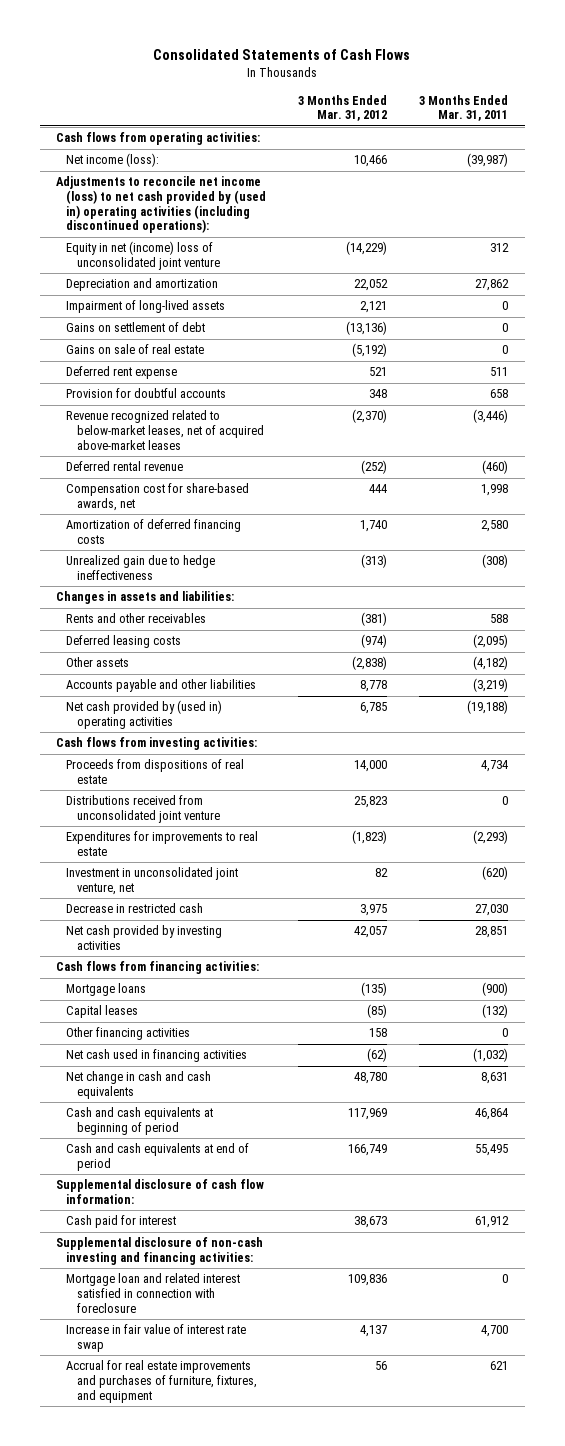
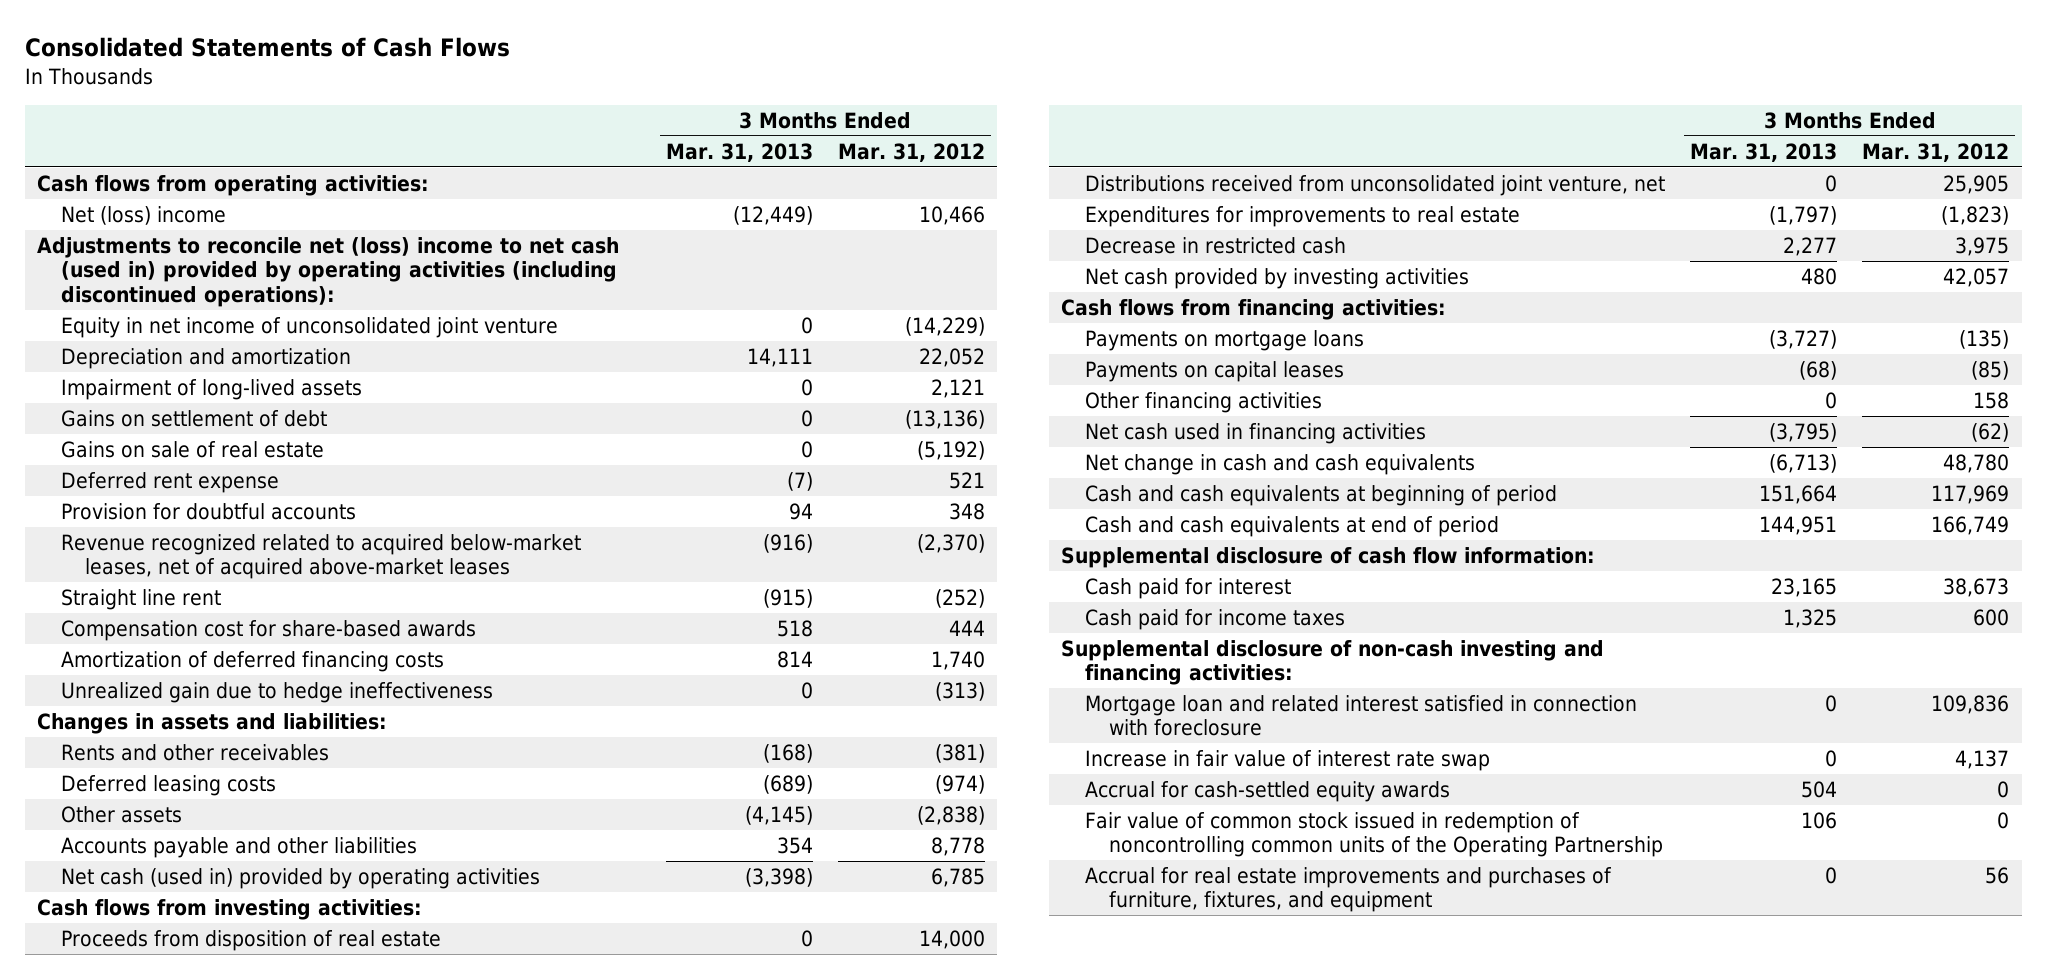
[419,94,509,122] 3 Months Ended Mar. 31, 2011 -> none
none -> [665,142,813,162] Mar. 31, 2013
[66,153,160,168] Net income (loss): -> [61,206,227,226] Net (loss) income
[56,176,267,234] Adjustments to reconcile net income (loss) to net cash provided by (used in) operating activities (including discontinued operations): -> [37,237,620,307] Adjustments to reconcile net (loss) income to net cash (used in) provided by operating activities (including discontinued operations):
[66,241,220,271] Equity in net (income) loss of unconsolidated joint venture -> [61,317,559,339] Equity in net income of unconsolidated joint venture
[66,410,264,450] Revenue recognized related to below-market leases, net of acquired above-market leases -> [61,534,582,580] Revenue recognized related to acquired below-market leases, net of acquired above-market leases
[66,461,184,472] Deferred rental revenue -> [61,589,222,611] Straight line rent
[66,483,250,512] Compensation cost for share-based awards, net -> [61,620,477,642] Compensation cost for share-based awards
[66,700,223,730] Net cash provided by (used in) operating activities -> [61,868,541,890] Net cash (used in) provided by operating activities
[66,759,245,785] Proceeds from dispositions of real estate -> [61,930,442,952] Proceeds from disposition of real estate
[66,795,220,824] Distributions received from unconsolidated joint venture -> [1085,175,1666,197] Distributions received from unconsolidated joint venture, net
[354,796,388,809] 25,823 -> [1943,175,2010,195] 25,905
[66,867,239,896] Investment in unconsolidated joint venture, net -> none
[66,983,147,997] Mortgage loans -> [1085,330,1365,352] Payments on mortgage loans
[66,1005,139,1019] Capital leases -> [1085,361,1345,383] Payments on capital leases
none -> [1085,609,1346,631] Cash paid for income taxes
none -> [1085,781,1451,803] Accrual for cash-settled equity awards
none -> [1085,812,1664,858] Fair value of common stock issued in redemption of noncontrolling common units of the Operating Partnership

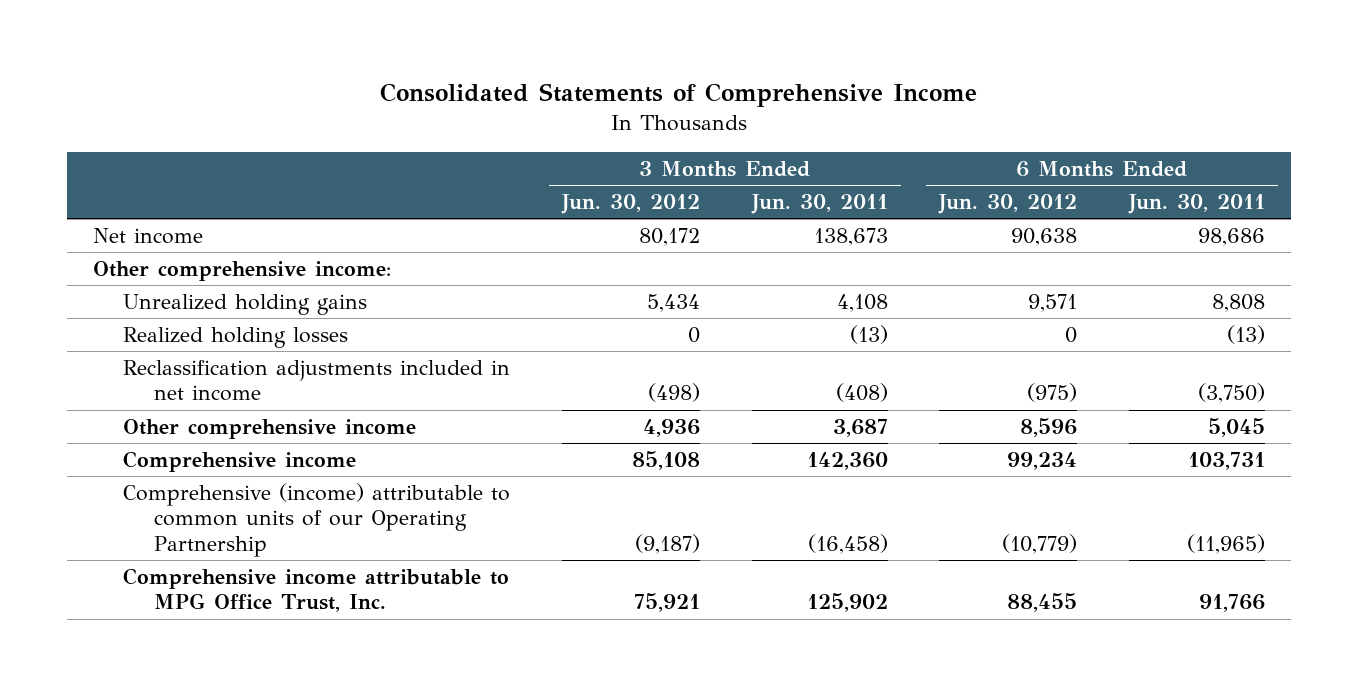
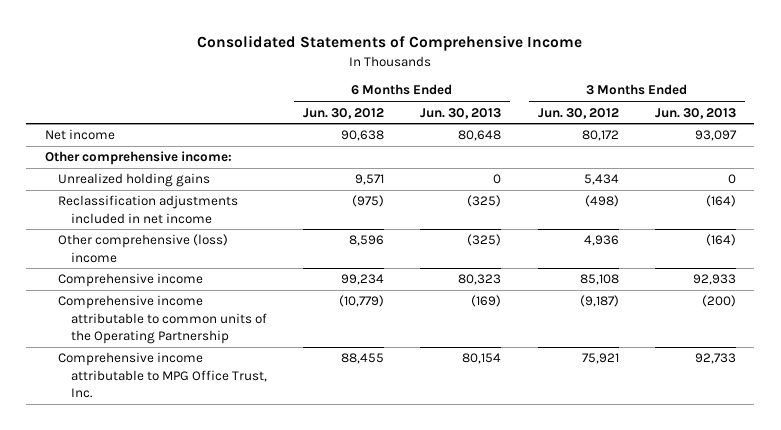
[750,194,888,215] Jun. 30, 2011 -> none
[1128,194,1266,215] Jun. 30, 2011 -> none
none -> [420,107,502,119] Jun. 30, 2013
none -> [655,107,737,119] Jun. 30, 2013
[123,327,349,349] Realized holding losses -> none
[123,419,417,440] Other comprehensive income -> [57,234,228,263] Other comprehensive (loss) income
[123,483,511,557] Comprehensive (income) attributable to common units of our Operating Partnership -> [57,295,267,344] Comprehensive income attributable to common units of the Operating Partnership

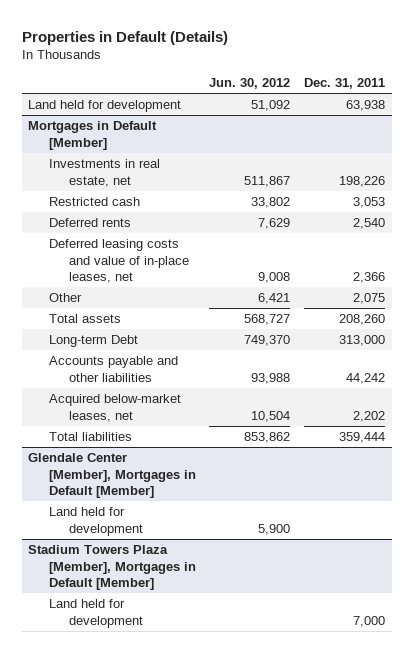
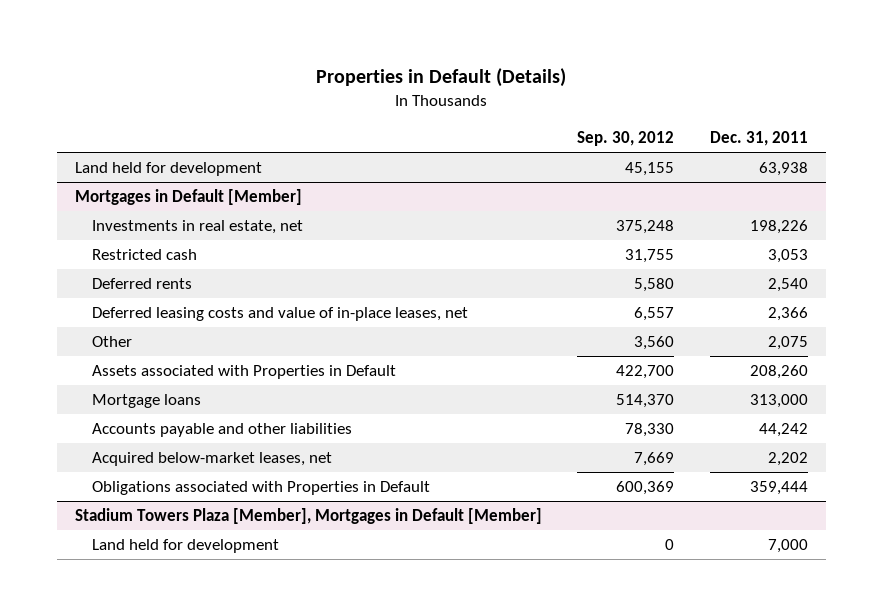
[209,78,291,90] Jun. 30, 2012 -> none
none -> [577,131,675,147] Sep. 30, 2012
[48,314,121,324] Total assets -> [91,364,396,379] Assets associated with Properties in Default
[48,335,138,348] Long-term Debt -> [91,393,201,408] Mortgage loans
[28,453,196,498] Glendale Center [Member], Mortgages in Default [Member] -> none
[48,507,144,536] Land held for development -> none
[48,432,132,442] Total liabilities -> [91,480,430,495] Obligations associated with Properties in Default

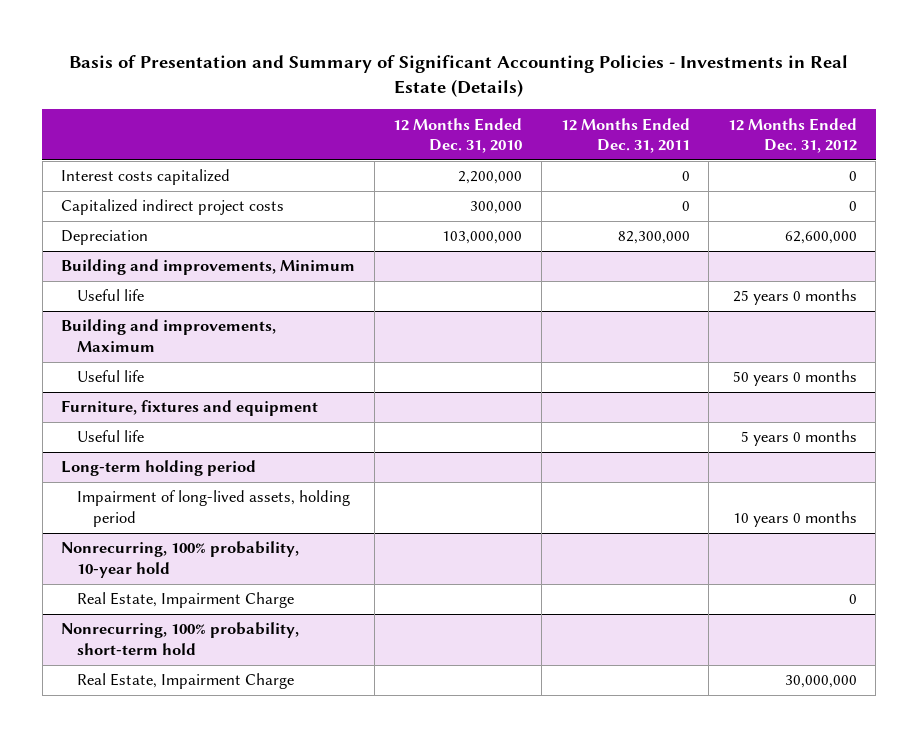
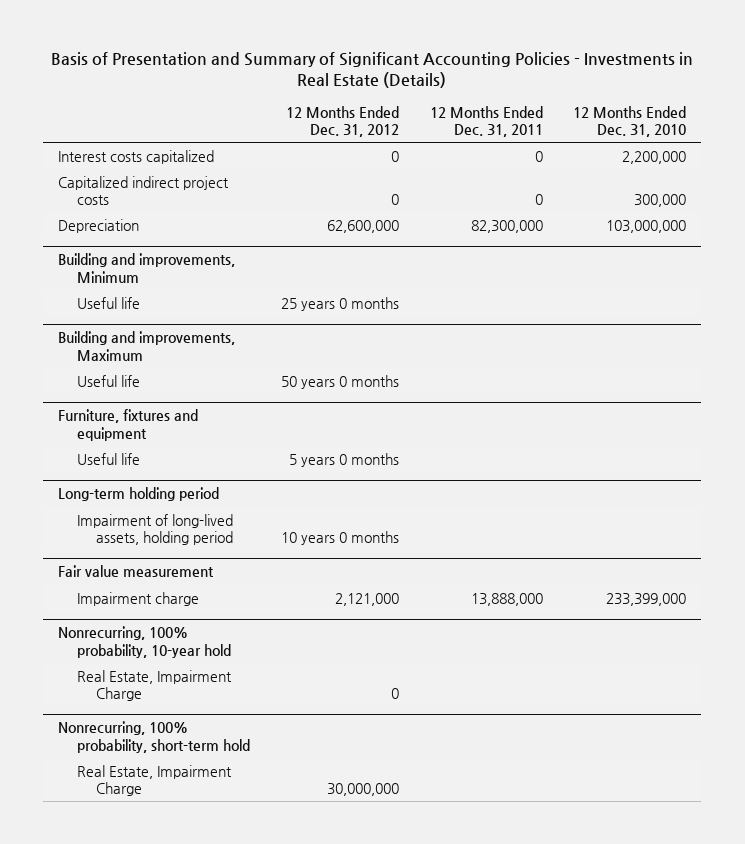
none -> [58,565,215,578] Fair value measurement
none -> [77,591,200,606] Impairment charge

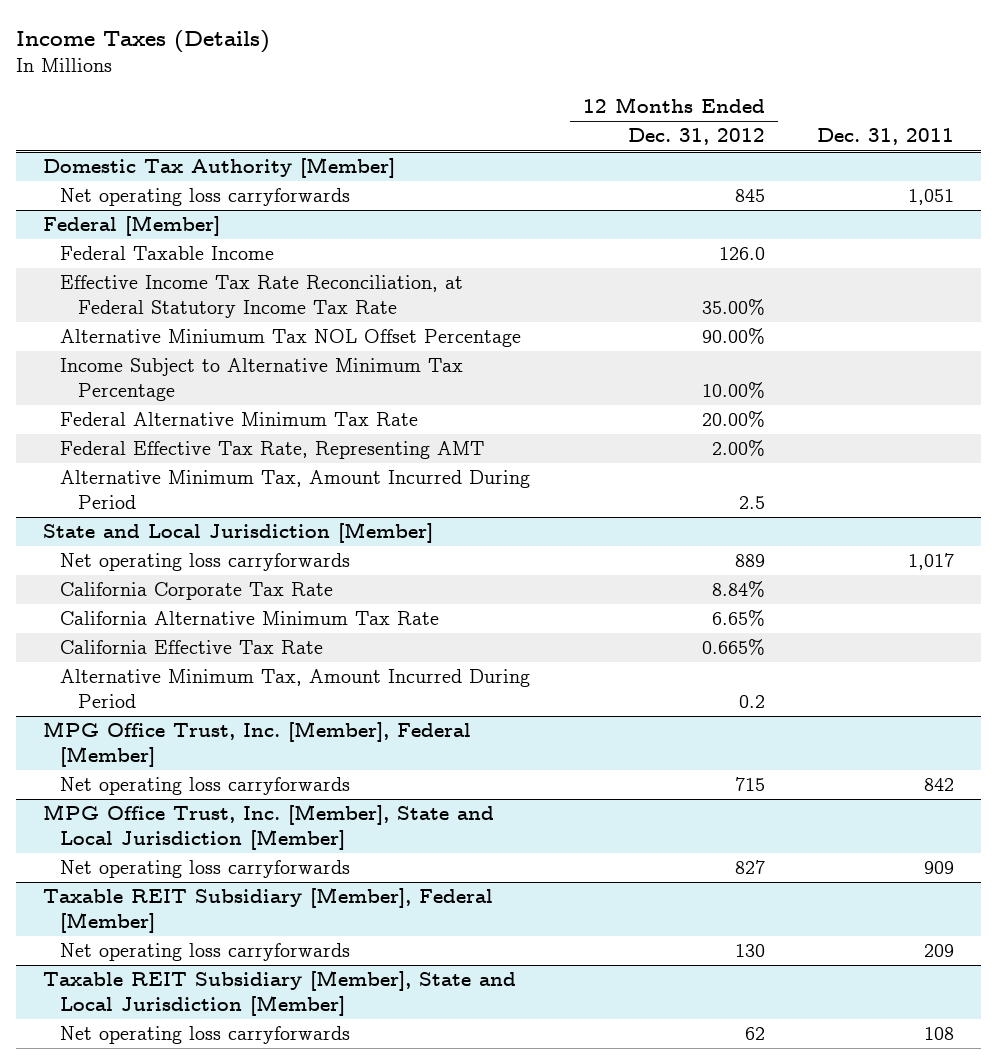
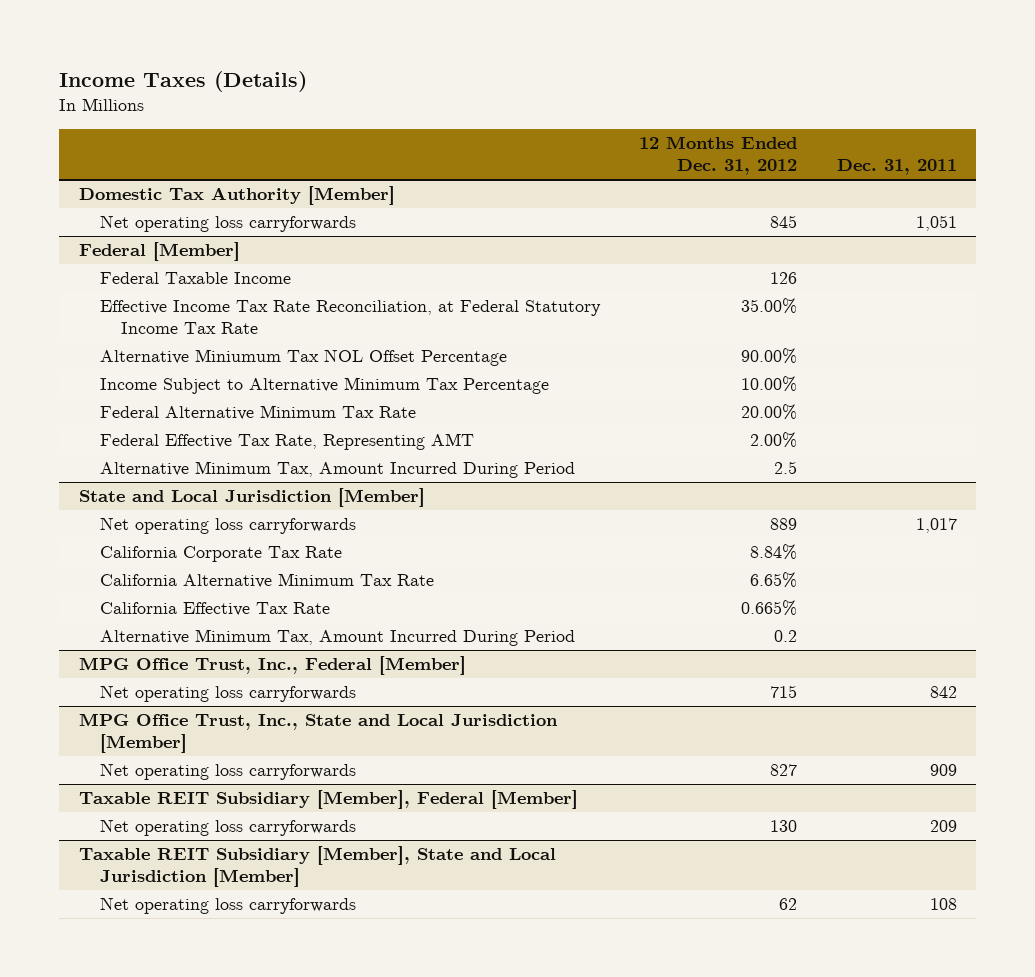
[718,247,765,261] 126.0 -> [770,272,798,285] 126
[42,721,471,767] MPG Office Trust, Inc. [Member], Federal [Member] -> [78,656,466,676] MPG Office Trust, Inc., Federal [Member]
[42,804,494,850] MPG Office Trust, Inc. [Member], State and Local Jurisdiction [Member] -> [78,713,558,754] MPG Office Trust, Inc., State and Local Jurisdiction [Member]

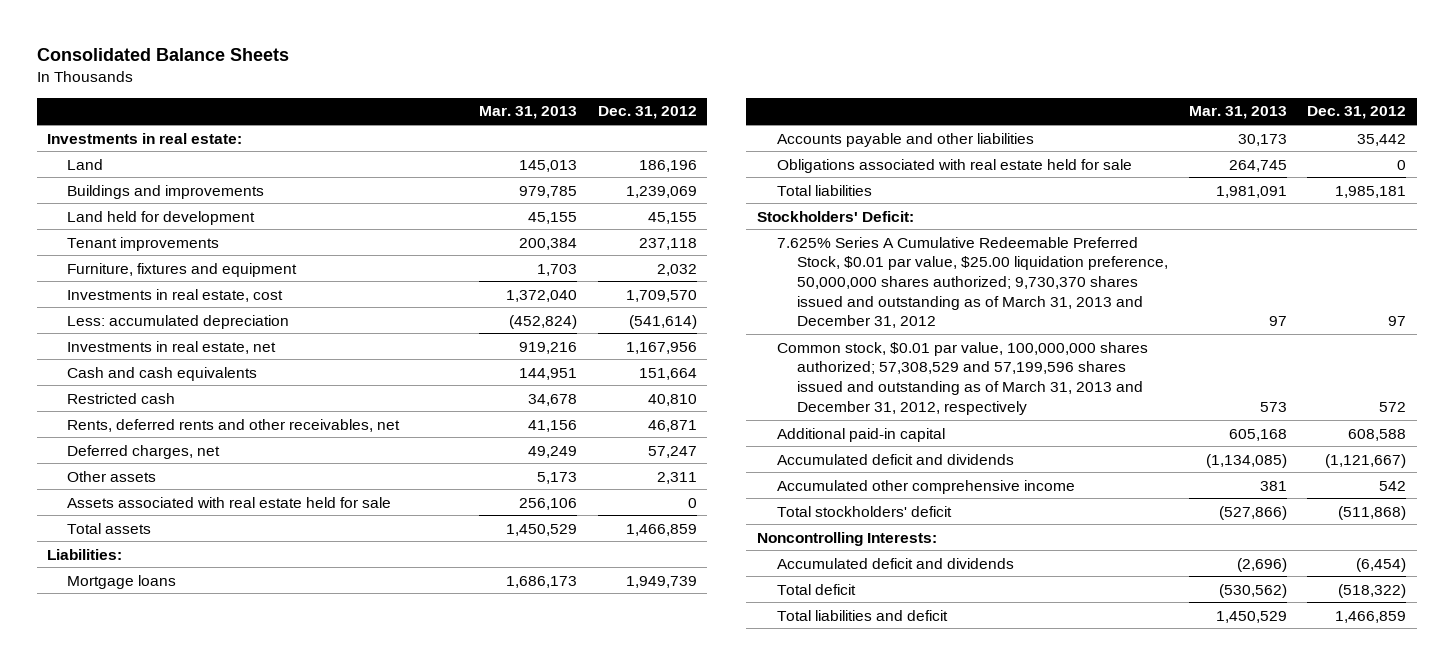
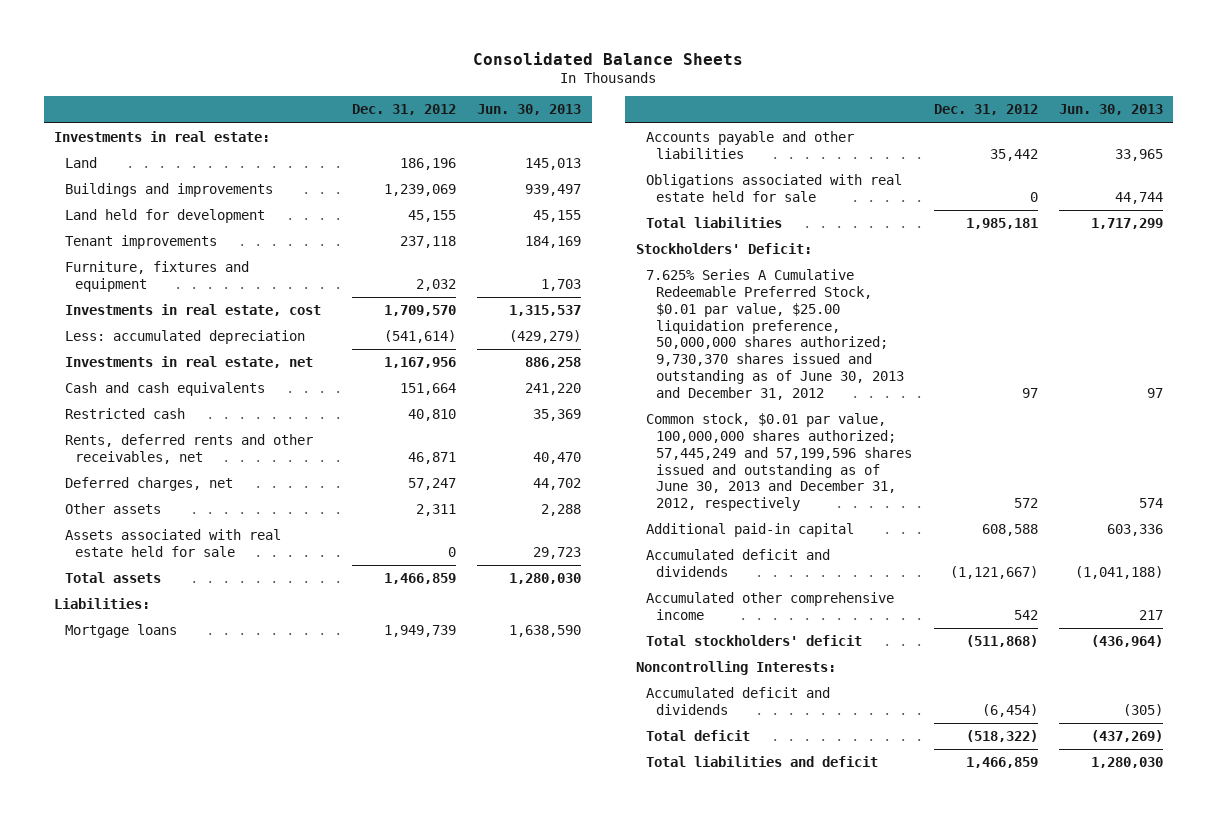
[479,106,578,120] Mar. 31, 2013 -> none
none -> [477,104,582,116] Jun. 30, 2013
[776,236,1169,329] 7.625% Series A Cumulative Redeemable Preferred Stock, $0.01 par value, $25.00 liquidation preference, 50,000,000 shares authorized; 9,730,370 shares issued and outstanding as of March 31, 2013 and December 31, 2012 -> [646,269,905,400] 7.625% Series A Cumulative Redeemable Preferred Stock, $0.01 par value, $25.00 liquidation preference, 50,000,000 shares authorized; 9,730,370 shares issued and outstanding as of June 30, 2013 and December 31, 2012
[776,341,1148,415] Common stock, $0.01 par value, 100,000,000 shares authorized; 57,308,529 and 57,199,596 shares issued and outstanding as of March 31, 2013 and December 31, 2012, respectively -> [646,413,913,512] Common stock, $0.01 par value, 100,000,000 shares authorized; 57,445,249 and 57,199,596 shares issued and outstanding as of June 30, 2013 and December 31, 2012, respectively

